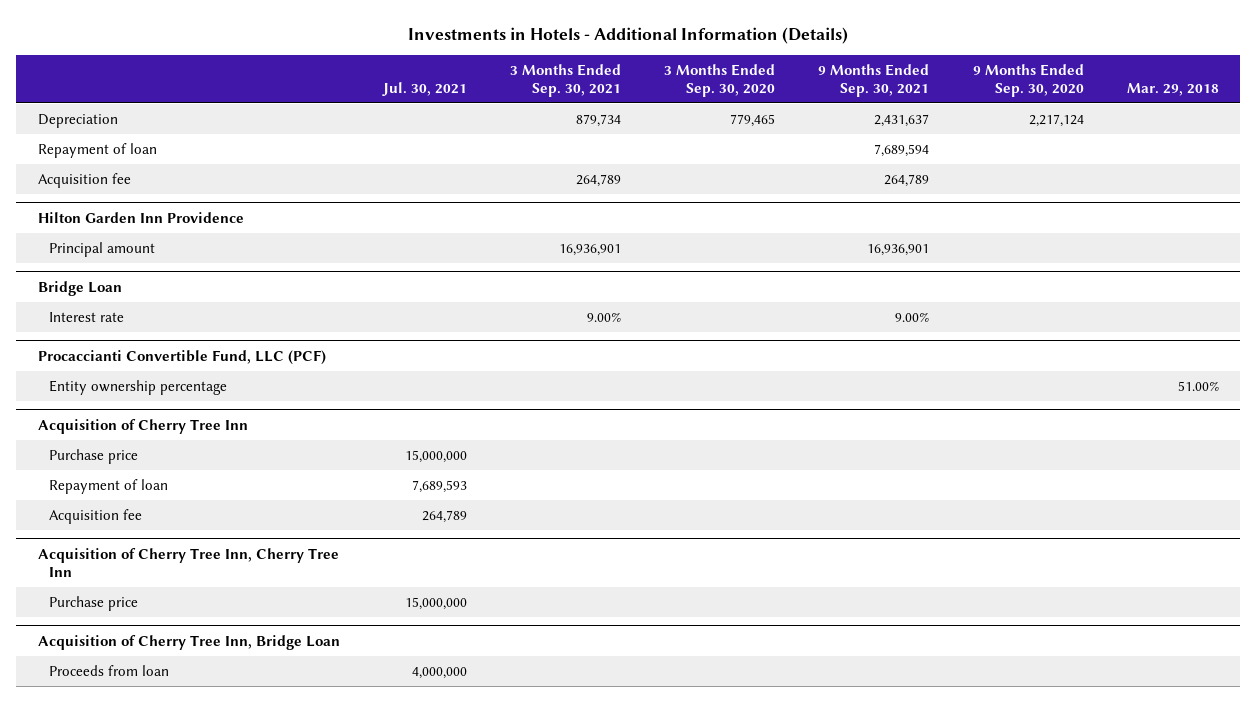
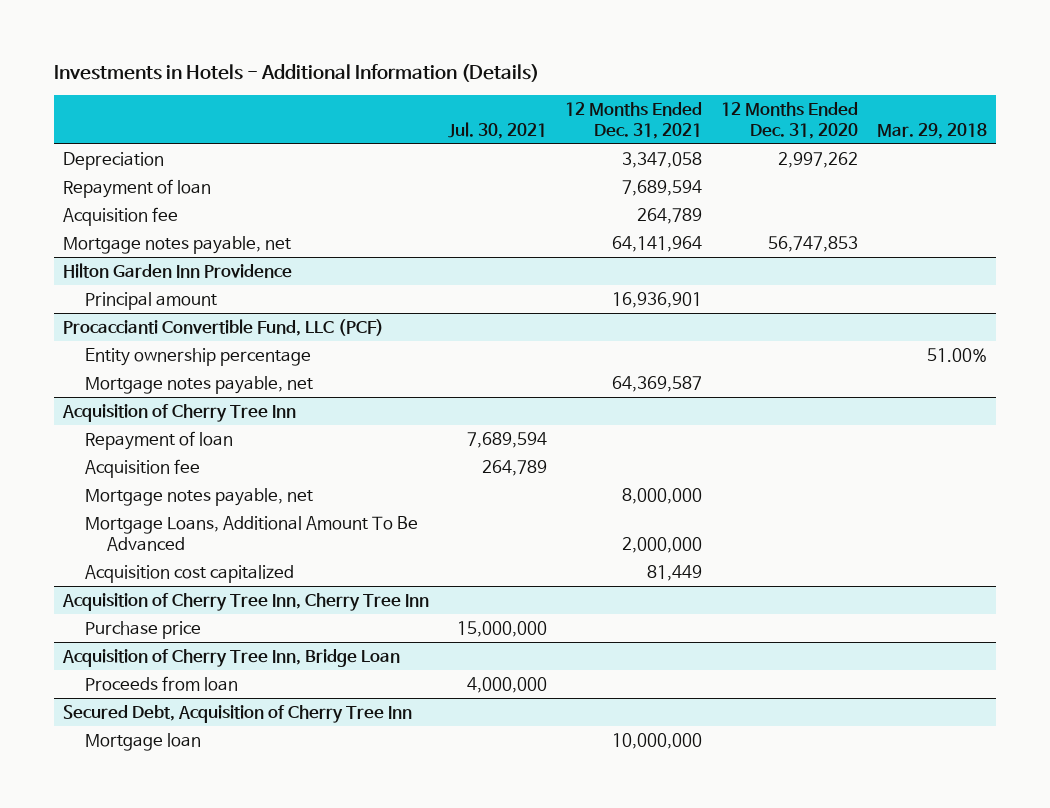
[510,63,622,97] 3 Months Ended Sep. 30, 2021 -> none
[664,63,776,97] 3 Months Ended Sep. 30, 2020 -> none
[818,63,930,97] 9 Months Ended Sep. 30, 2021 -> none
[972,63,1084,97] 9 Months Ended Sep. 30, 2020 -> none
none -> [565,101,703,139] 12 Months Ended Dec. 31, 2021
none -> [721,101,859,139] 12 Months Ended Dec. 31, 2020
none -> [63,235,292,254] Mortgage notes payable, net
[37,280,122,296] Bridge Loan -> none
[48,311,124,322] Interest rate -> none
none -> [85,375,314,394] Mortgage notes payable, net
[48,448,138,464] Purchase price -> none
[412,479,468,493] 7,689,593 -> [466,431,547,448] 7,689,594
none -> [85,487,314,506] Mortgage notes payable, net
none -> [85,515,419,551] Mortgage Loans, Additional Amount To Be Advanced
none -> [85,564,295,583] Acquisition cost capitalized
none -> [63,704,413,723] Secured Debt, Acquisition of Cherry Tree Inn
none -> [85,732,202,751] Mortgage loan

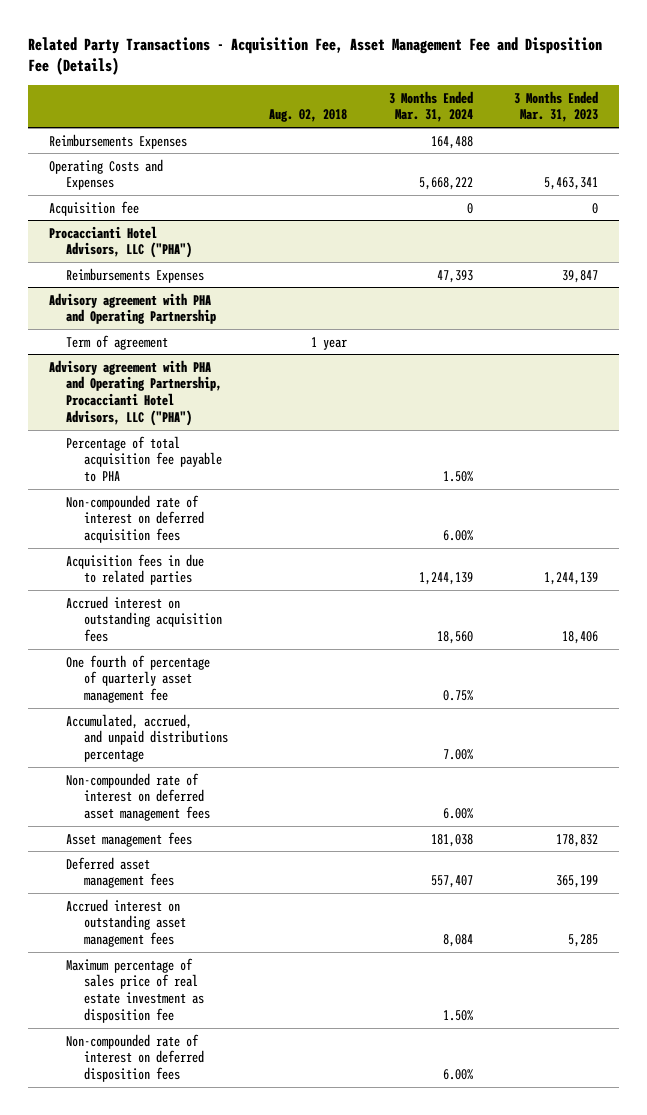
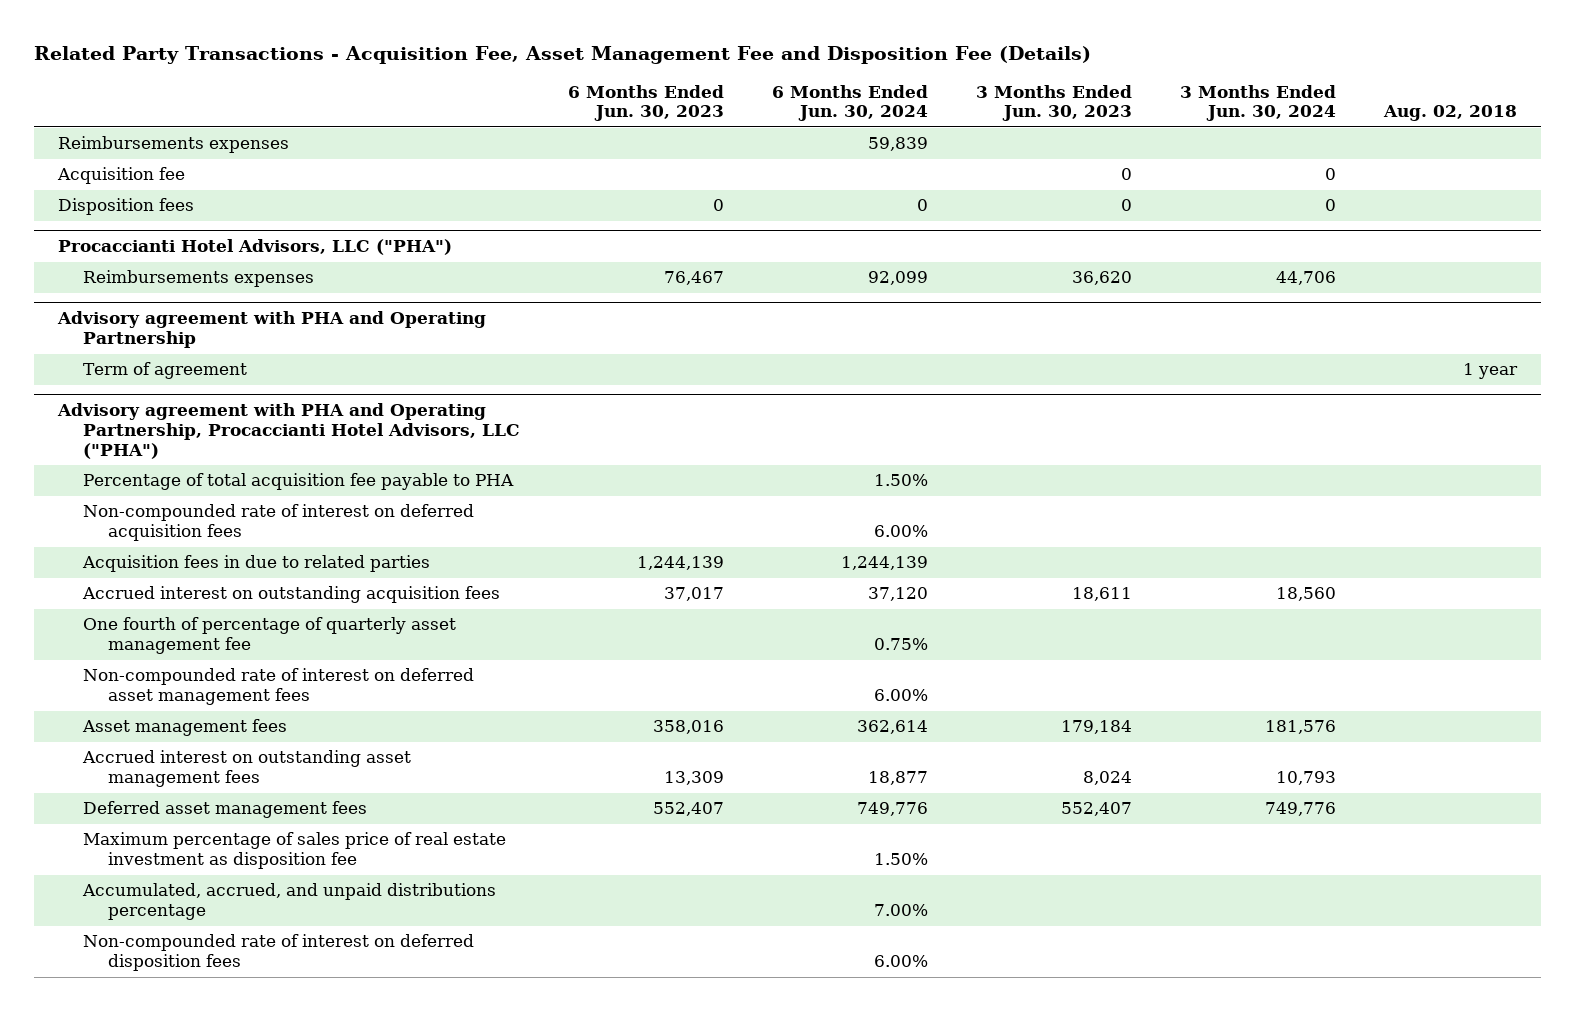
[388,90,473,123] 3 Months Ended Mar. 31, 2024 -> none
[514,90,599,123] 3 Months Ended Mar. 31, 2023 -> none
none -> [567,84,724,122] 6 Months Ended Jun. 30, 2023
none -> [771,84,928,122] 6 Months Ended Jun. 30, 2024
none -> [975,84,1132,122] 3 Months Ended Jun. 30, 2023
none -> [1179,84,1336,122] 3 Months Ended Jun. 30, 2024
[48,158,163,191] Operating Costs and Expenses -> none
[48,133,187,149] Reimbursements Expenses -> [57,136,289,154] Reimbursements expenses
none -> [57,198,194,216] Disposition fees
[66,267,205,283] Reimbursements Expenses -> [83,270,315,288] Reimbursements expenses
[66,856,174,889] Deferred asset management fees -> [83,801,368,819] Deferred asset management fees
[66,713,228,763] Accumulated, accrued, and unpaid distributions percentage -> [82,883,497,921] Accumulated, accrued, and unpaid distributions percentage

